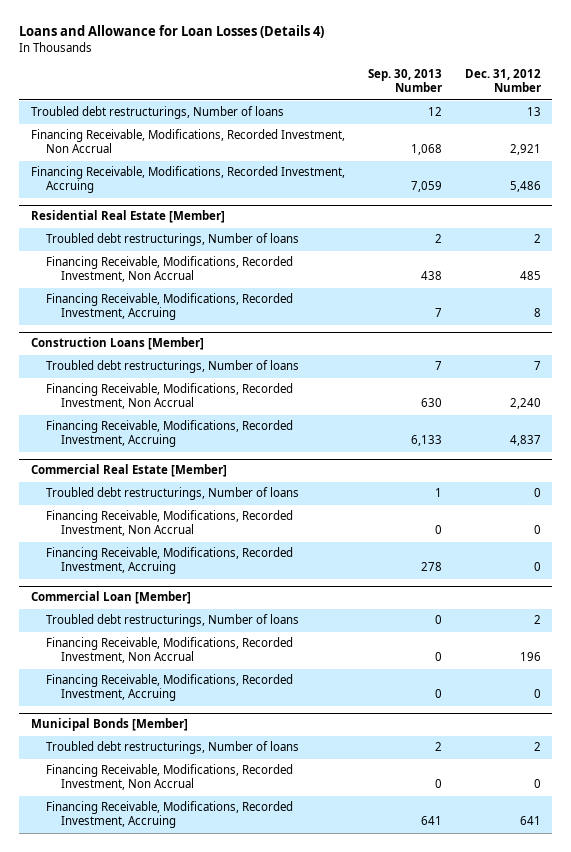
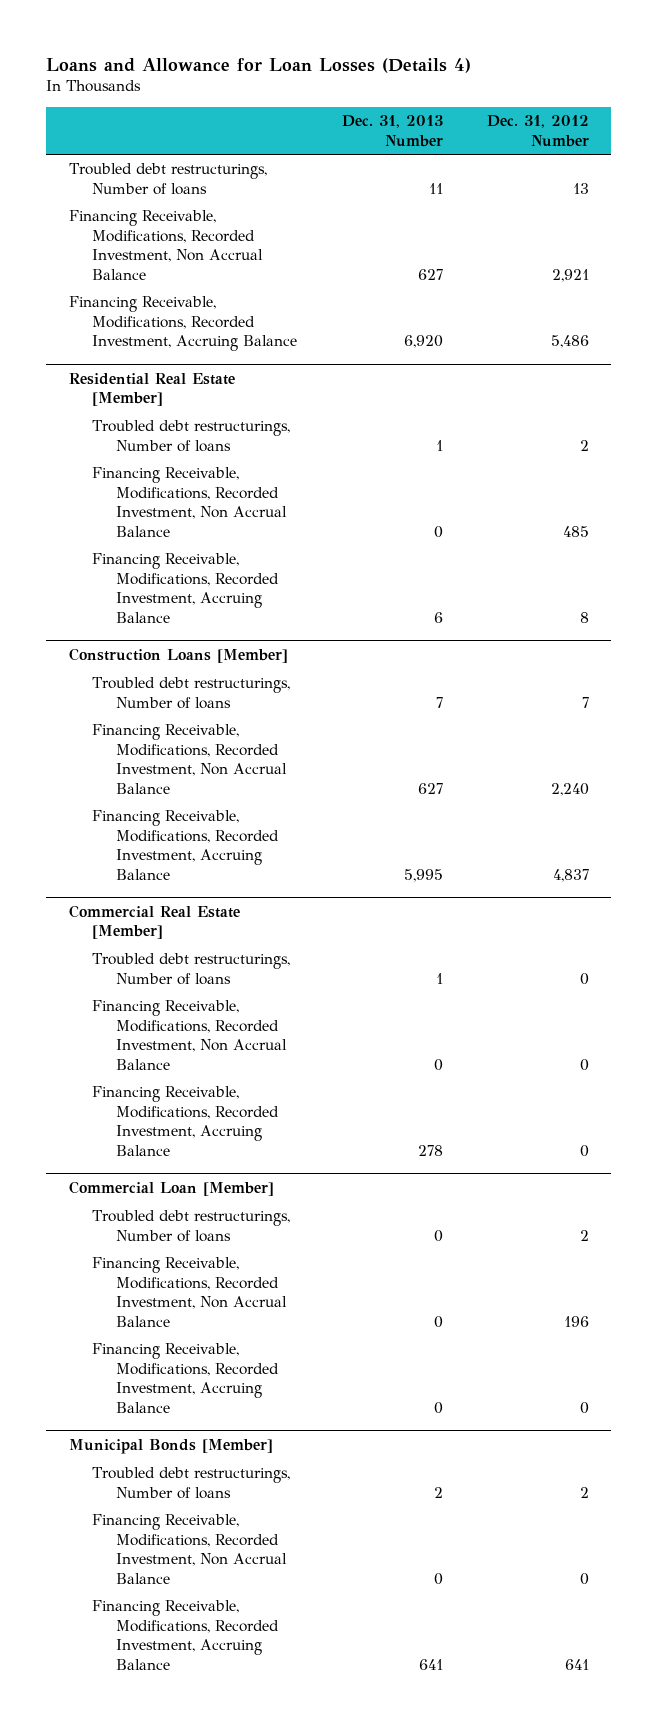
[367,69,442,93] Sep. 30, 2013 Number -> none
none -> [341,115,443,147] Dec. 31, 2013 Number
[30,129,345,154] Financing Receivable, Modifications, Recorded Investment, Non Accrual -> [68,210,264,280] Financing Receivable, Modifications, Recorded Investment, Non Accrual Balance
[30,166,345,194] Financing Receivable, Modifications, Recorded Investment, Accruing -> [68,296,298,352] Financing Receivable, Modifications, Recorded Investment, Accruing Balance
[45,256,293,283] Financing Receivable, Modifications, Recorded Investment, Non Accrual -> [92,467,288,537] Financing Receivable, Modifications, Recorded Investment, Non Accrual Balance
[45,293,293,321] Financing Receivable, Modifications, Recorded Investment, Accruing -> [92,553,280,623] Financing Receivable, Modifications, Recorded Investment, Accruing Balance
[45,383,293,410] Financing Receivable, Modifications, Recorded Investment, Non Accrual -> [92,724,288,794] Financing Receivable, Modifications, Recorded Investment, Non Accrual Balance
[45,420,293,448] Financing Receivable, Modifications, Recorded Investment, Accruing -> [92,810,280,880] Financing Receivable, Modifications, Recorded Investment, Accruing Balance
[45,510,293,537] Financing Receivable, Modifications, Recorded Investment, Non Accrual -> [92,1000,288,1070] Financing Receivable, Modifications, Recorded Investment, Non Accrual Balance
[45,547,293,575] Financing Receivable, Modifications, Recorded Investment, Accruing -> [92,1086,280,1156] Financing Receivable, Modifications, Recorded Investment, Accruing Balance
[45,637,293,664] Financing Receivable, Modifications, Recorded Investment, Non Accrual -> [92,1257,288,1327] Financing Receivable, Modifications, Recorded Investment, Non Accrual Balance
[45,674,293,702] Financing Receivable, Modifications, Recorded Investment, Accruing -> [92,1343,280,1413] Financing Receivable, Modifications, Recorded Investment, Accruing Balance
[45,764,293,791] Financing Receivable, Modifications, Recorded Investment, Non Accrual -> [92,1514,288,1584] Financing Receivable, Modifications, Recorded Investment, Non Accrual Balance
[45,801,293,829] Financing Receivable, Modifications, Recorded Investment, Accruing -> [92,1600,280,1670] Financing Receivable, Modifications, Recorded Investment, Accruing Balance

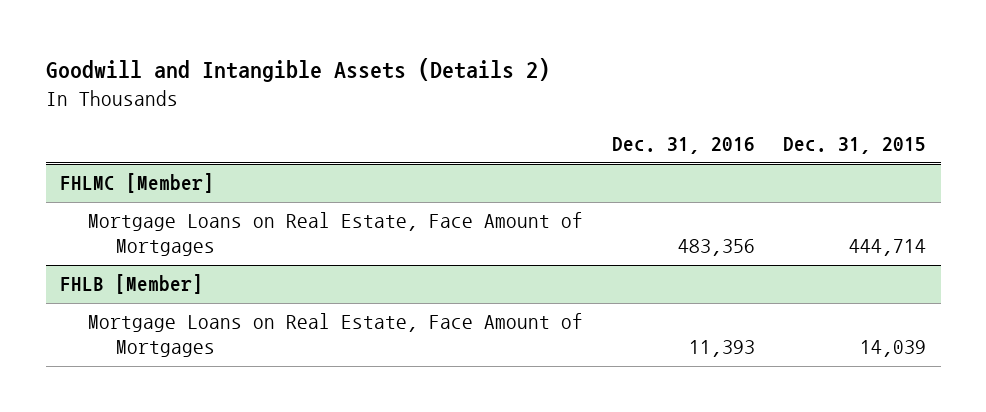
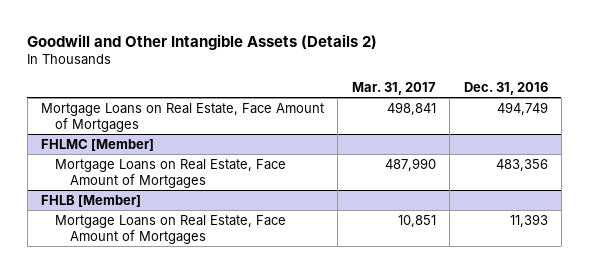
[45,58,550,83] Goodwill and Intangible Assets (Details 2) -> [27,34,378,51] Goodwill and Other Intangible Assets (Details 2)
[783,137,927,155] Dec. 31, 2015 -> none
none -> [351,81,436,95] Mar. 31, 2017
none -> [41,102,325,132] Mortgage Loans on Real Estate, Face Amount of Mortgages

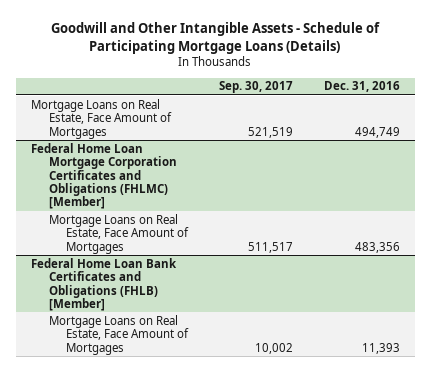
[27,34,378,51] Goodwill and Other Intangible Assets (Details 2) -> [51,22,381,55] Goodwill and Other Intangible Assets - Schedule of Participating Mortgage Loans (Details)
[351,81,436,95] Mar. 31, 2017 -> none
none -> [218,81,293,94] Sep. 30, 2017
[41,138,155,151] FHLMC [Member] -> [31,142,177,210] Federal Home Loan Mortgage Corporation Certificates and Obligations (FHLMC) [Member]
[41,194,142,207] FHLB [Member] -> [31,257,178,311] Federal Home Loan Bank Certificates and Obligations (FHLB) [Member]

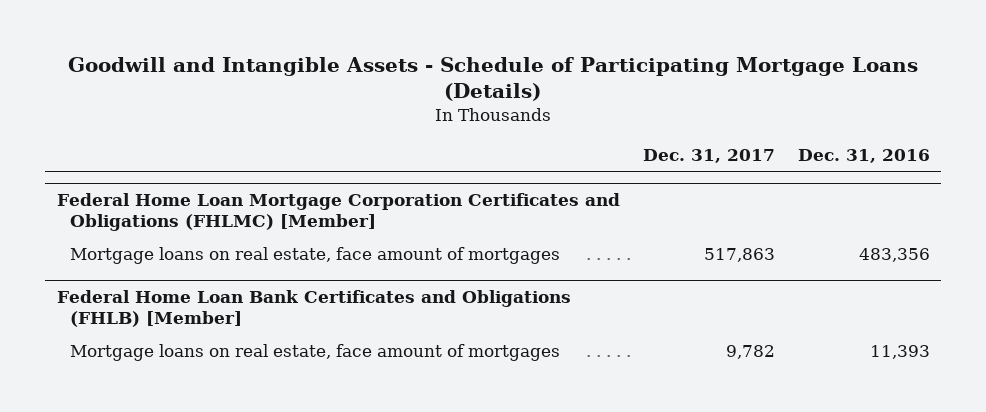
[51,22,381,55] Goodwill and Other Intangible Assets - Schedule of Participating Mortgage Loans (Details) -> [68,56,919,102] Goodwill and Intangible Assets - Schedule of Participating Mortgage Loans (Details)
[218,81,293,94] Sep. 30, 2017 -> none
none -> [642,149,775,164] Dec. 31, 2017
[31,98,172,139] Mortgage Loans on Real Estate, Face Amount of Mortgages -> none
[48,213,189,254] Mortgage Loans on Real Estate, Face Amount of Mortgages -> [70,246,561,264] Mortgage loans on real estate, face amount of mortgages
[48,314,189,355] Mortgage Loans on Real Estate, Face Amount of Mortgages -> [70,343,561,361] Mortgage loans on real estate, face amount of mortgages

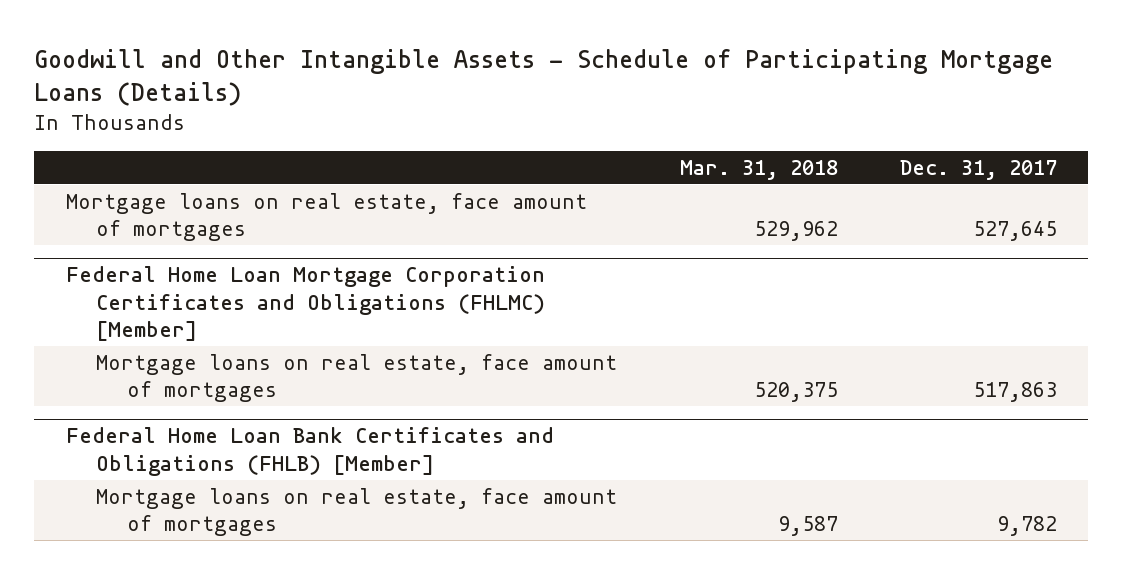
[68,56,919,102] Goodwill and Intangible Assets - Schedule of Participating Mortgage Loans (Details) -> [34,48,1054,106] Goodwill and Other Intangible Assets - Schedule of Participating Mortgage Loans (Details)
[797,149,930,164] Dec. 31, 2016 -> none
none -> [679,159,838,180] Mar. 31, 2018
none -> [65,192,587,242] Mortgage loans on real estate, face amount of mortgages

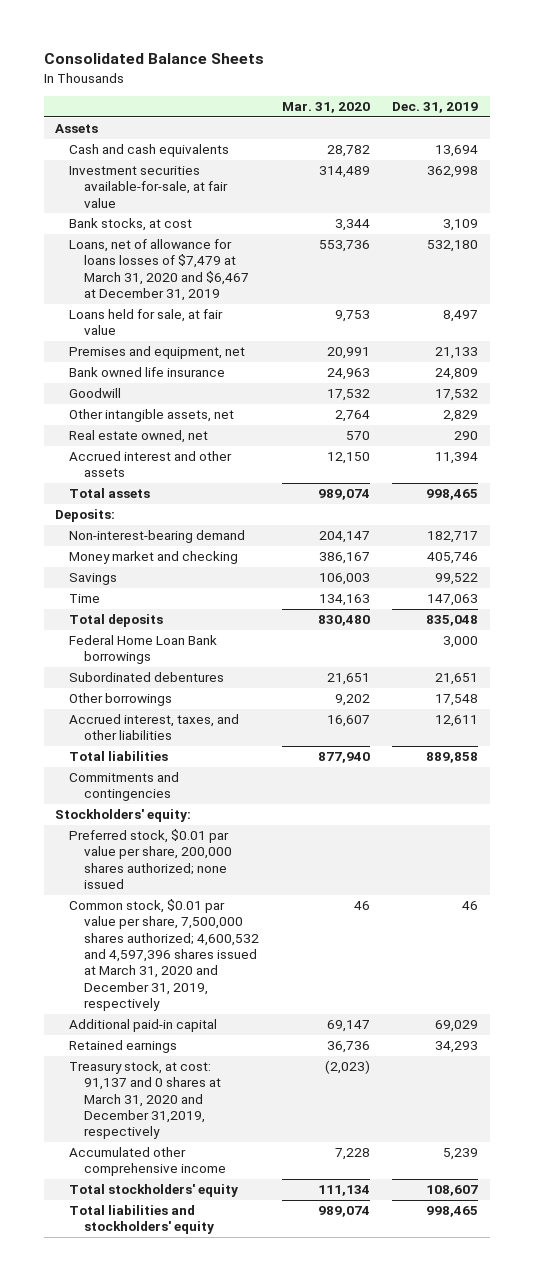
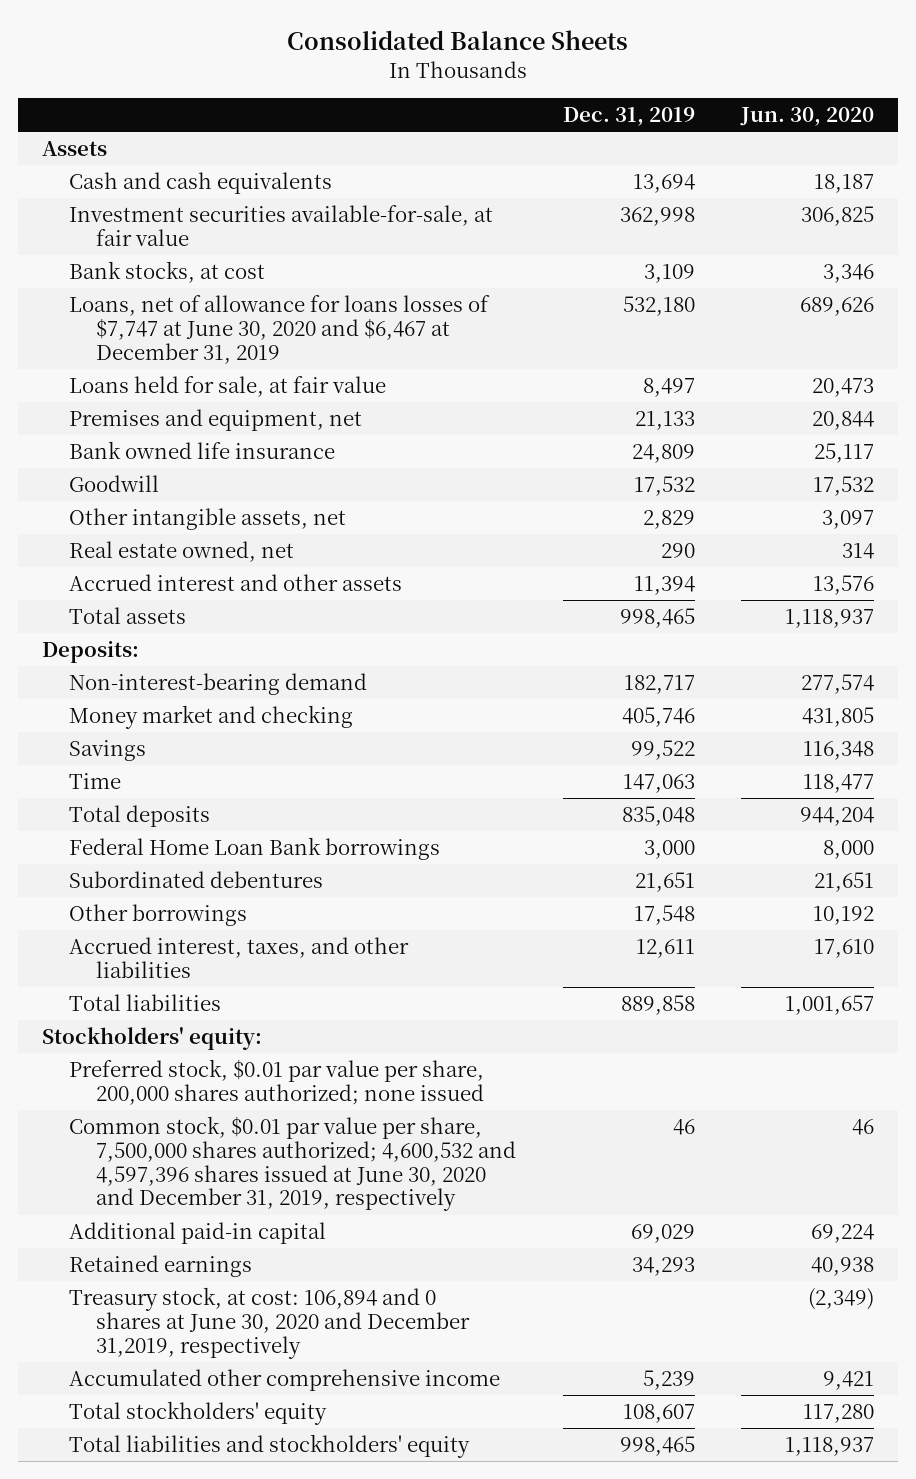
[281,102,370,114] Mar. 31, 2020 -> none
none -> [740,107,875,127] Jun. 30, 2020
[69,239,249,302] Loans, net of allowance for loans losses of $7,479 at March 31, 2020 and $6,467 at December 31, 2019 -> [68,294,490,364] Loans, net of allowance for loans losses of $7,747 at June 30, 2020 and $6,467 at December 31, 2019
[69,772,180,802] Commitments and contingencies -> none
[69,899,259,1012] Common stock, $0.01 par value per share, 7,500,000 shares authorized; 4,600,532 and 4,597,396 shares issued at March 31, 2020 and December 31, 2019, respectively -> [68,1115,516,1212] Common stock, $0.01 par value per share, 7,500,000 shares authorized; 4,600,532 and 4,597,396 shares issued at June 30, 2020 and December 31, 2019, respectively
[69,1061,221,1140] Treasury stock, at cost: 91,137 and 0 shares at March 31, 2020 and December 31,2019, respectively -> [68,1286,470,1359] Treasury stock, at cost: 106,894 and 0 shares at June 30, 2020 and December 31,2019, respectively

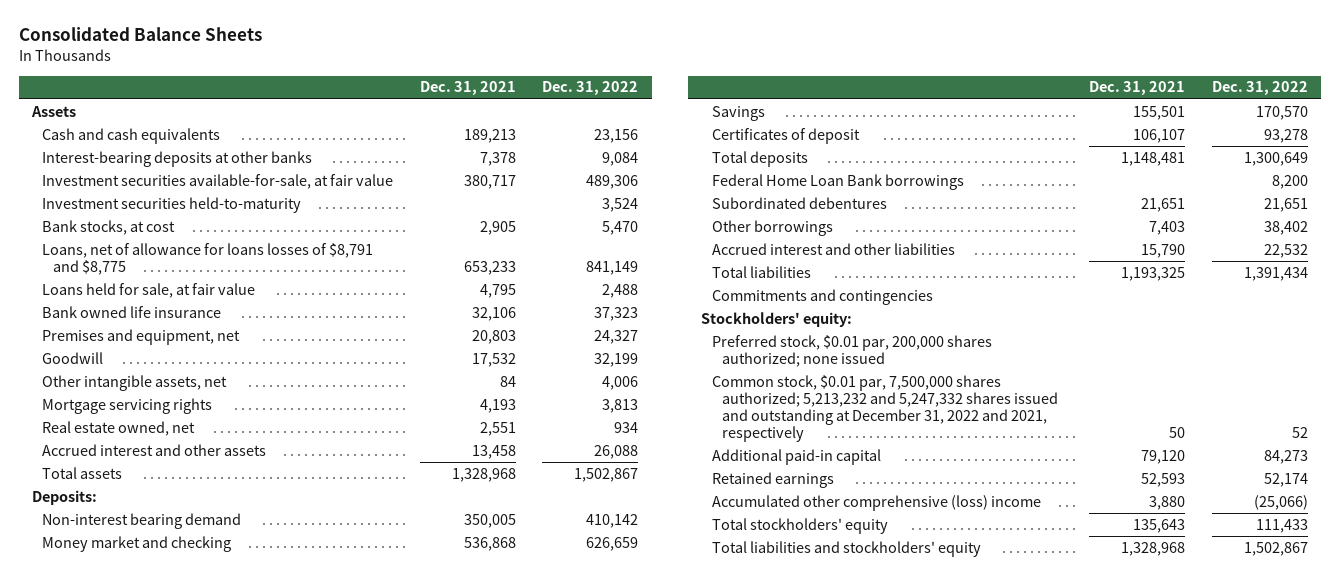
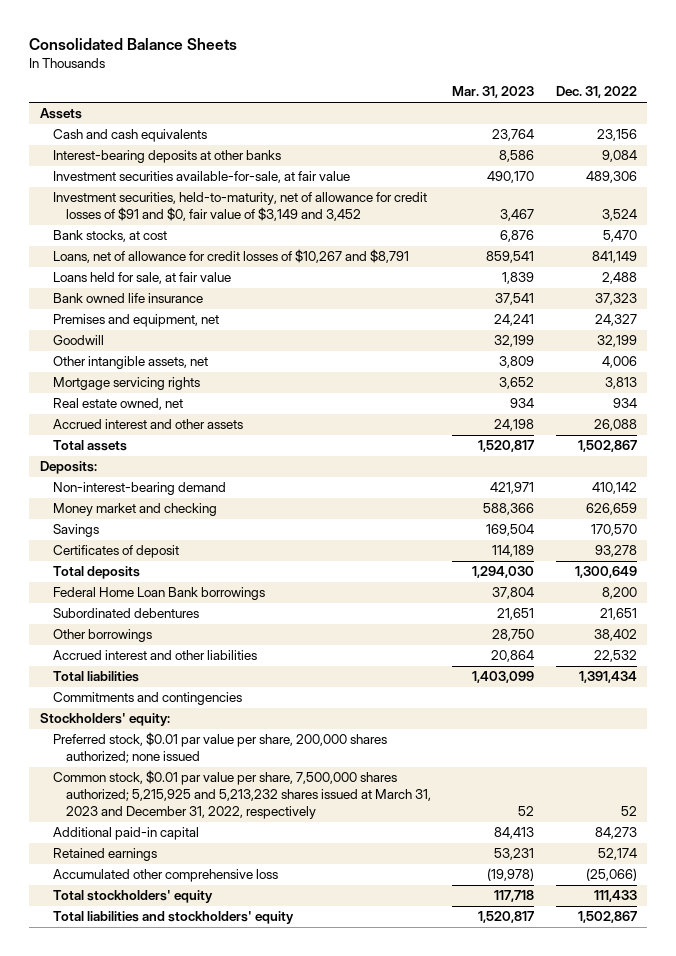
[419,81,516,96] Dec. 31, 2021 -> none
none -> [452,86,535,99] Mar. 31, 2023
[42,196,302,213] Investment securities held-to-maturity -> [52,192,427,222] Investment securities, held-to-maturity, net of allowance for credit losses of $91 and $0, fair value of $3,149 and 3,452
[42,242,374,275] Loans, net of allowance for loans losses of $8,791 and $8,775 -> [52,249,409,264] Loans, net of allowance for credit losses of $10,267 and $8,791
[42,512,242,529] Non-interest bearing demand -> [52,482,226,496] Non-interest-bearing demand
[711,334,992,367] Preferred stock, $0.01 par, 200,000 shares authorized; none issued -> [52,732,387,764] Preferred stock, $0.01 par value per share, 200,000 shares authorized; none issued
[711,374,1059,443] Common stock, $0.01 par, 7,500,000 shares authorized; 5,213,232 and 5,247,332 shares issued and outstanding at December 31, 2022 and 2021, respectively -> [52,770,431,820] Common stock, $0.01 par value per share, 7,500,000 shares authorized; 5,215,925 and 5,213,232 shares issued at March 31, 2023 and December 31, 2022, respectively
[711,494,1041,511] Accumulated other comprehensive (loss) income -> [52,869,278,883] Accumulated other comprehensive loss

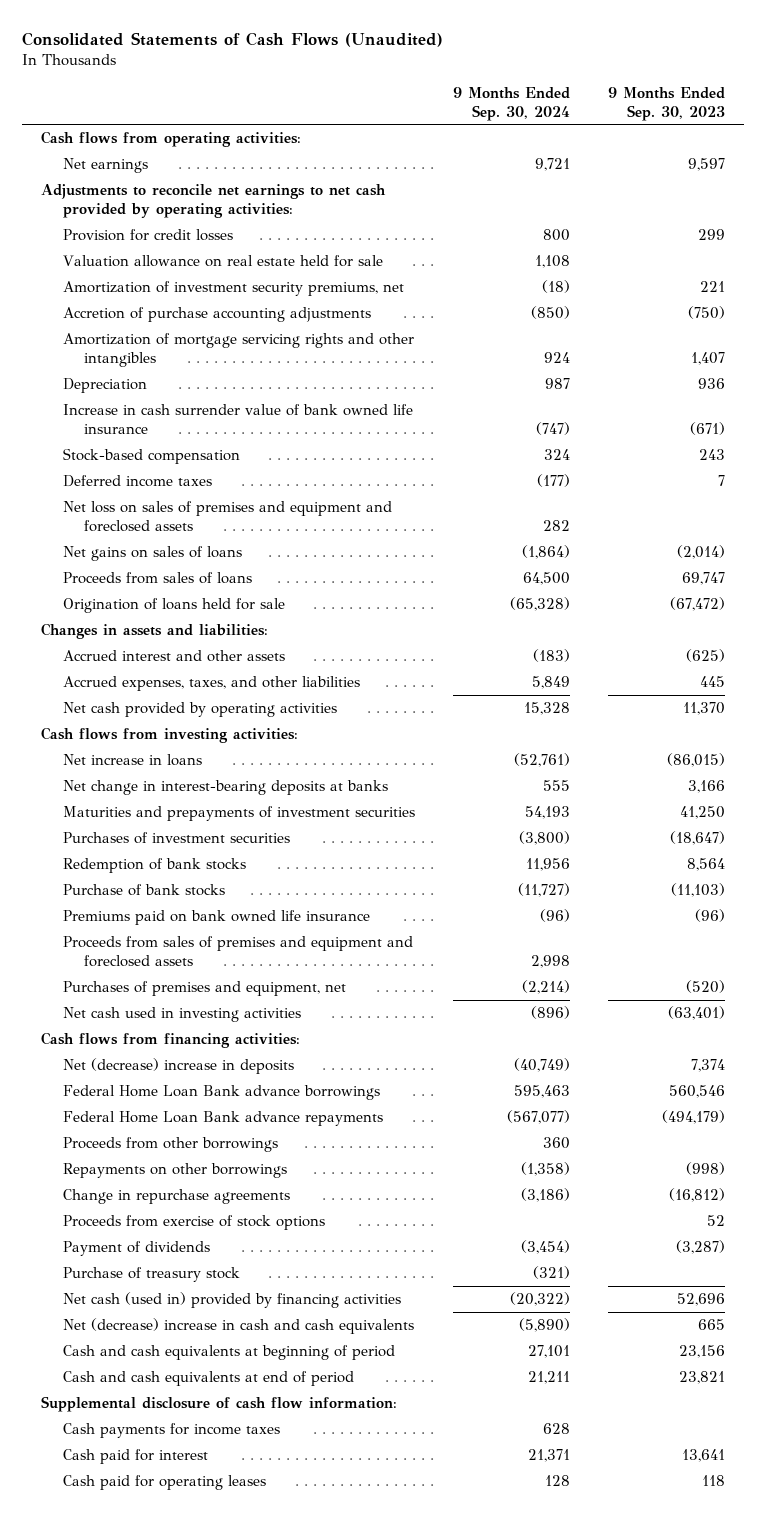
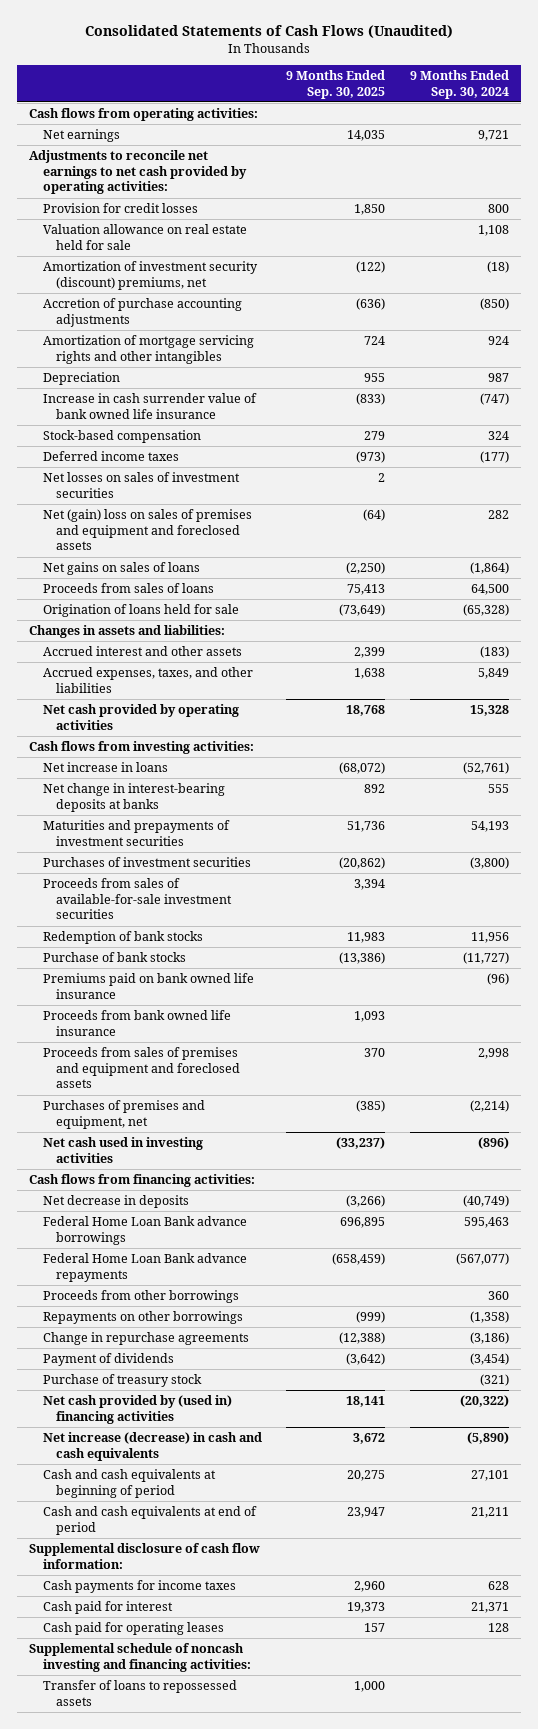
[607,86,725,121] 9 Months Ended Sep. 30, 2023 -> none
none -> [286,69,386,99] 9 Months Ended Sep. 30, 2025
[62,281,404,297] Amortization of investment security premiums, net -> [42,260,258,290] Amortization of investment security (discount) premiums, net
none -> [42,471,240,498] Net losses on sales of investment securities
[62,501,392,532] Net loss on sales of premises and equipment and foreclosed assets -> [42,508,252,551] Net (gain) loss on sales of premises and equipment and foreclosed assets
none -> [42,877,233,920] Proceeds from sales of available-for-sale investment securities
none -> [42,1009,231,1036] Proceeds from bank owned life insurance
[62,1058,294,1075] Net (decrease) increase in deposits -> [42,1194,189,1208] Net decrease in deposits
[62,1215,325,1231] Proceeds from exercise of stock options -> none
[62,1292,401,1309] Net cash (used in) provided by financing activities -> [42,1394,232,1424] Net cash provided by (used in) financing activities
[62,1318,414,1335] Net (decrease) increase in cash and cash equivalents -> [42,1431,262,1461] Net increase (decrease) in cash and cash equivalents
none -> [29,1642,251,1672] Supplemental schedule of noncash investing and financing activities:
none -> [42,1679,237,1706] Transfer of loans to repossessed assets

